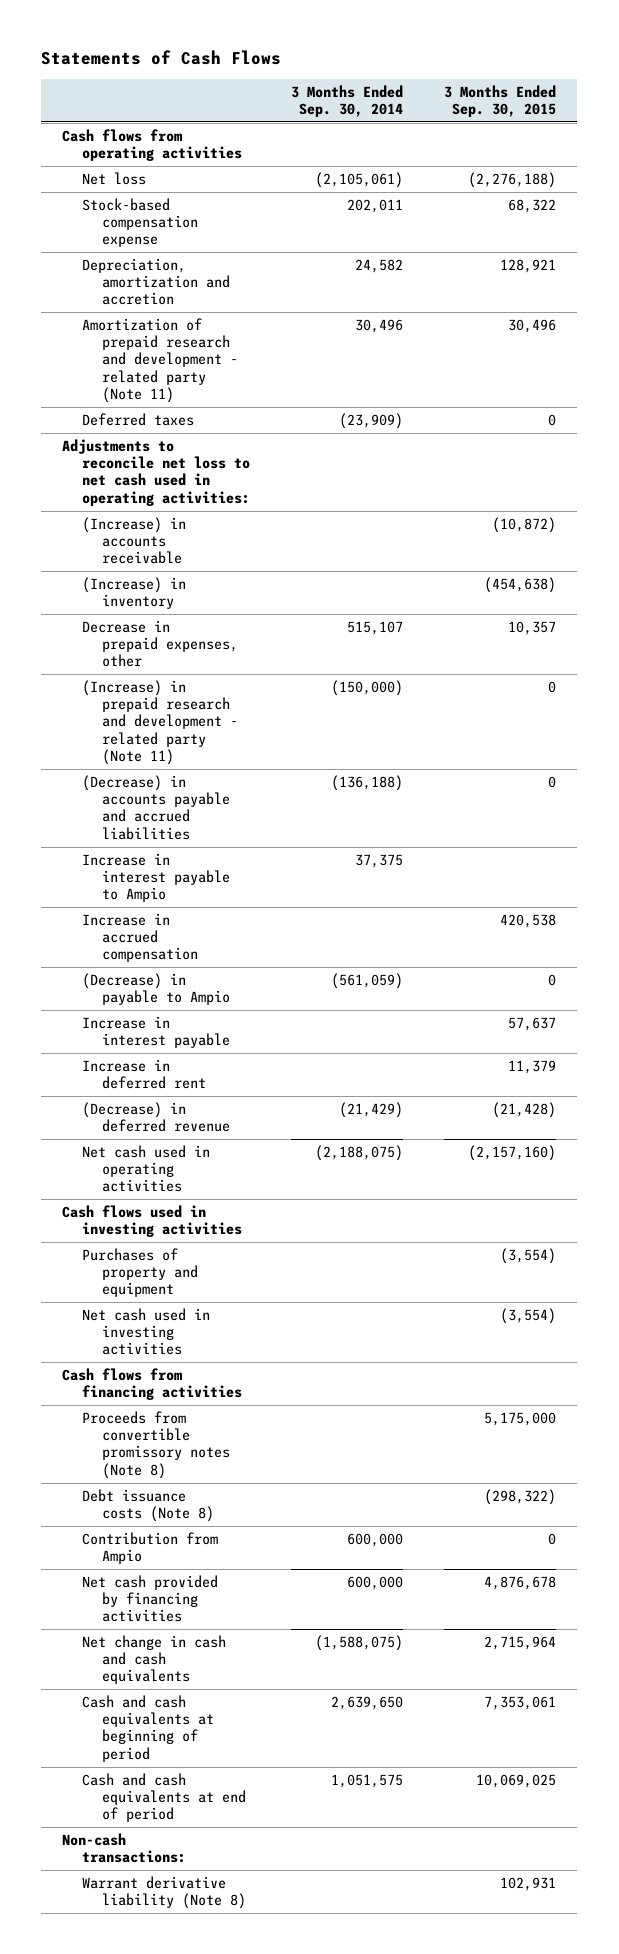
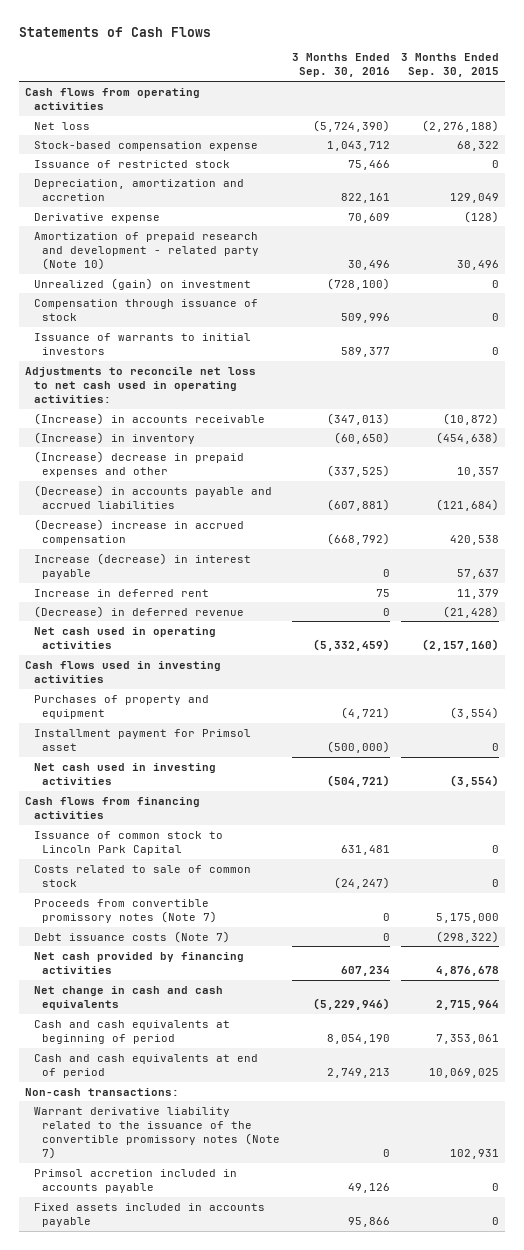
[291,84,404,118] 3 Months Ended Sep. 30, 2014 -> none
none -> [291,53,390,78] 3 Months Ended Sep. 30, 2016
[82,413,195,427] Deferred taxes -> none
none -> [33,159,230,168] Issuance of restricted stock
[500,259,557,274] 128,921 -> [450,192,500,203] 129,049
none -> [33,212,160,223] Derivative expense
[82,318,238,403] Amortization of prepaid research and development - related party (Note 11) -> [33,231,260,271] Amortization of prepaid research and development - related party (Note 10)
none -> [33,277,251,290] Unrealized (gain) on investment
none -> [33,298,258,321] Compensation through issuance of stock
none -> [33,332,251,355] Issuance of warrants to initial investors
[82,680,238,765] (Increase) in prepaid research and development - related party (Note 11) -> none
[82,853,230,903] Increase in interest payable to Ampio -> none
[82,973,230,1006] (Decrease) in payable to Ampio -> none
[82,620,238,668] Decrease in prepaid expenses, other -> [33,450,244,477] (Increase) decrease in prepaid expenses and other
[548,776,557,789] 0 -> [436,498,500,511] (121,684)
[82,913,198,963] Increase in accrued compensation -> [33,518,244,545] (Decrease) increase in accrued compensation
[82,1016,230,1049] Increase in interest payable -> [33,552,251,579] Increase (decrease) in interest payable
none -> [33,728,251,751] Installment payment for Primsol asset
[82,1532,219,1565] Contribution from Ampio -> none
none -> [33,830,223,855] Issuance of common stock to Lincoln Park Capital
none -> [33,864,251,887] Costs related to sale of common stock
[82,1411,230,1479] Proceeds from convertible promissory notes (Note 8) -> [33,898,218,923] Proceeds from convertible promissory notes (Note 7)
[82,1489,214,1523] Debt issuance costs (Note 8) -> [33,930,230,943] Debt issuance costs (Note 7)
[82,1876,246,1910] Warrant derivative liability (Note 8) -> [33,1106,281,1160] Warrant derivative liability related to the issuance of the convertible promissory notes (Note 7)
none -> [33,1168,237,1193] Primsol accretion included in accounts payable
none -> [33,1202,265,1227] Fixed assets included in accounts payable

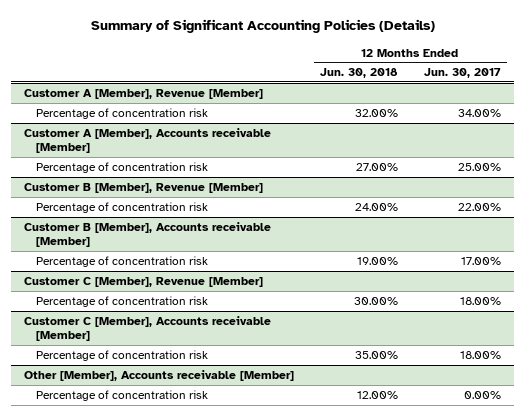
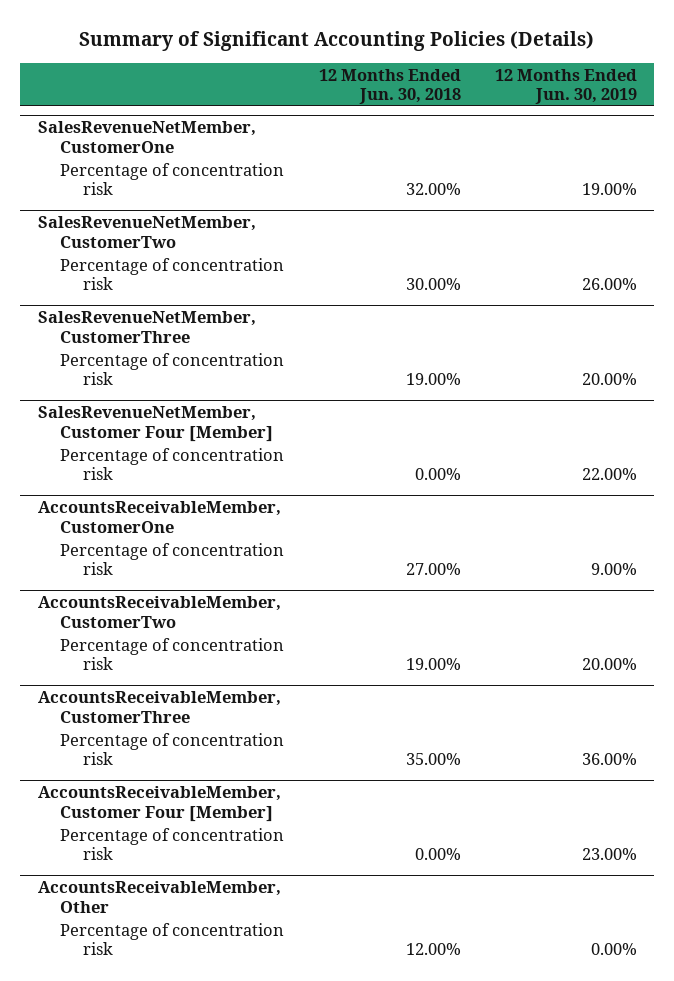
[423,68,501,79] Jun. 30, 2017 -> none
none -> [494,68,637,104] 12 Months Ended Jun. 30, 2019
[24,88,264,99] Customer A [Member], Revenue [Member] -> none
none -> [37,121,256,153] SalesRevenueNetMember, CustomerOne
[24,127,272,154] Customer A [Member], Accounts receivable [Member] -> none
none -> [37,216,256,248] SalesRevenueNetMember, CustomerTwo
none -> [60,257,285,290] Percentage of concentration risk
none -> [37,311,256,343] SalesRevenueNetMember, CustomerThree
none -> [60,352,285,385] Percentage of concentration risk
none -> [37,406,274,442] SalesRevenueNetMember, Customer Four [Member]
none -> [60,447,285,480] Percentage of concentration risk
none -> [37,501,281,533] AccountsReceivableMember, CustomerOne
[24,182,264,193] Customer B [Member], Revenue [Member] -> none
[35,201,208,213] Percentage of concentration risk -> none
[24,221,272,248] Customer B [Member], Accounts receivable [Member] -> none
none -> [37,596,281,628] AccountsReceivableMember, CustomerTwo
[24,276,264,287] Customer C [Member], Revenue [Member] -> none
[35,295,208,307] Percentage of concentration risk -> none
[24,315,272,342] Customer C [Member], Accounts receivable [Member] -> none
none -> [37,691,281,723] AccountsReceivableMember, CustomerThree
[24,369,295,381] Other [Member], Accounts receivable [Member] -> none
none -> [37,786,281,822] AccountsReceivableMember, Customer Four [Member]
none -> [60,827,285,860] Percentage of concentration risk
none -> [37,881,281,913] AccountsReceivableMember, Other

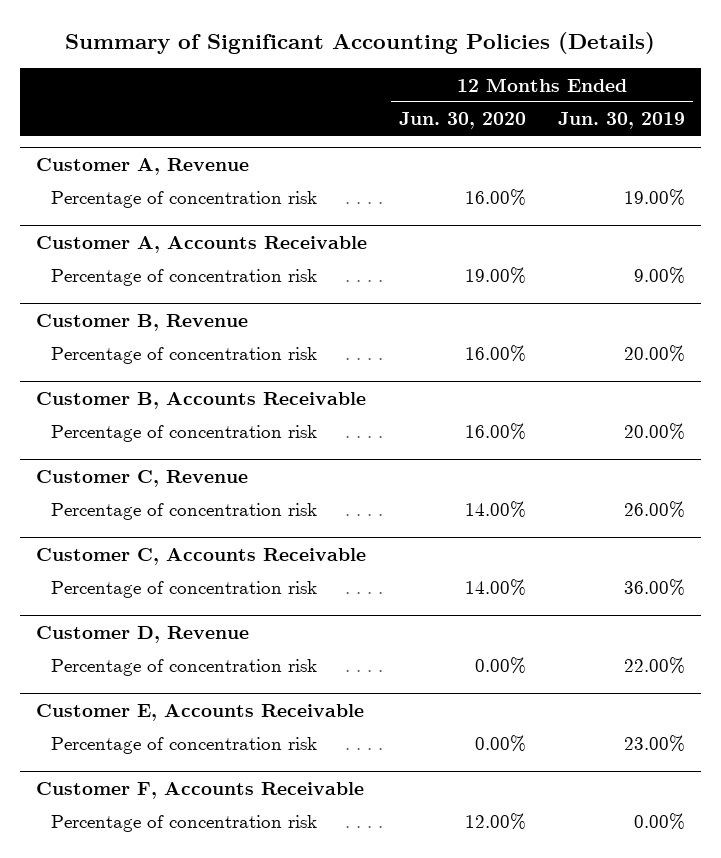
[318,68,461,104] 12 Months Ended Jun. 30, 2018 -> none
none -> [398,112,526,130] Jun. 30, 2020
[37,121,256,153] SalesRevenueNetMember, CustomerOne -> none
none -> [35,157,249,175] Customer A, Revenue
[37,216,256,248] SalesRevenueNetMember, CustomerTwo -> none
[60,257,285,290] Percentage of concentration risk -> none
[37,311,256,343] SalesRevenueNetMember, CustomerThree -> none
[60,352,285,385] Percentage of concentration risk -> none
[37,406,274,442] SalesRevenueNetMember, Customer Four [Member] -> none
[60,447,285,480] Percentage of concentration risk -> none
[37,501,281,533] AccountsReceivableMember, CustomerOne -> none
none -> [35,235,367,253] Customer A, Accounts Receivable
[37,596,281,628] AccountsReceivableMember, CustomerTwo -> none
none -> [35,313,248,331] Customer B, Revenue
[37,691,281,723] AccountsReceivableMember, CustomerThree -> none
none -> [35,391,366,409] Customer B, Accounts Receivable
none -> [50,425,317,443] Percentage of concentration risk
none -> [35,469,248,487] Customer C, Revenue
none -> [50,503,317,521] Percentage of concentration risk
none -> [35,547,366,565] Customer C, Accounts Receivable
[37,786,281,822] AccountsReceivableMember, Customer Four [Member] -> none
none -> [35,625,249,643] Customer D, Revenue
none -> [50,659,317,677] Percentage of concentration risk
none -> [35,703,364,721] Customer E, Accounts Receivable
[37,881,281,913] AccountsReceivableMember, Other -> none
none -> [35,781,364,799] Customer F, Accounts Receivable

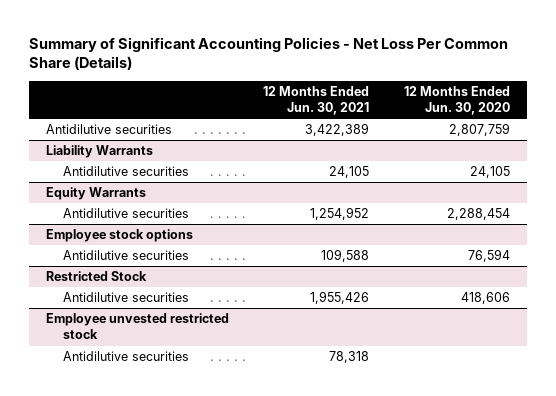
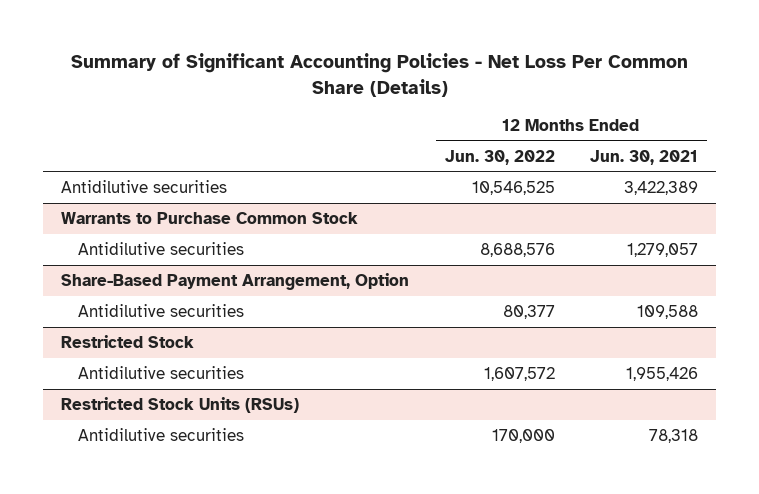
[403,85,510,116] 12 Months Ended Jun. 30, 2020 -> none
none -> [444,149,555,165] Jun. 30, 2022
[46,145,154,159] Liability Warrants -> none
[46,187,147,201] Equity Warrants -> none
[63,208,190,219] Antidilutive securities -> none
none -> [60,211,358,224] Warrants to Purchase Common Stock
[329,166,370,179] 24,105 -> [627,242,699,257] 1,279,057
[46,229,194,243] Employee stock options -> [60,272,409,290] Share-Based Payment Arrangement, Option
[46,313,230,340] Employee unvested restricted stock -> [60,396,299,413] Restricted Stock Units (RSUs)

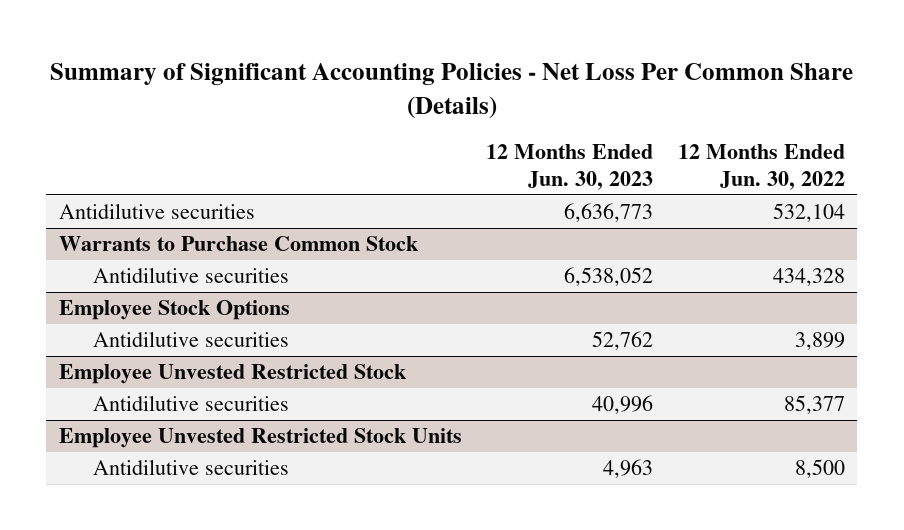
[590,149,699,165] Jun. 30, 2021 -> none
none -> [486,144,654,191] 12 Months Ended Jun. 30, 2023
[471,180,555,195] 10,546,525 -> [773,203,846,223] 532,104
[479,242,555,257] 8,688,576 -> [773,268,846,287] 434,328
[60,272,409,290] Share-Based Payment Arrangement, Option -> [58,300,290,321] Employee Stock Options
[502,304,555,319] 80,377 -> [795,332,846,351] 3,899
[60,334,194,348] Restricted Stock -> [58,364,406,385] Employee Unvested Restricted Stock
[483,366,555,381] 1,607,572 -> [784,395,846,415] 85,377
[60,396,299,413] Restricted Stock Units (RSUs) -> [58,428,462,449] Employee Unvested Restricted Stock Units
[491,428,555,443] 170,000 -> [795,459,846,479] 8,500

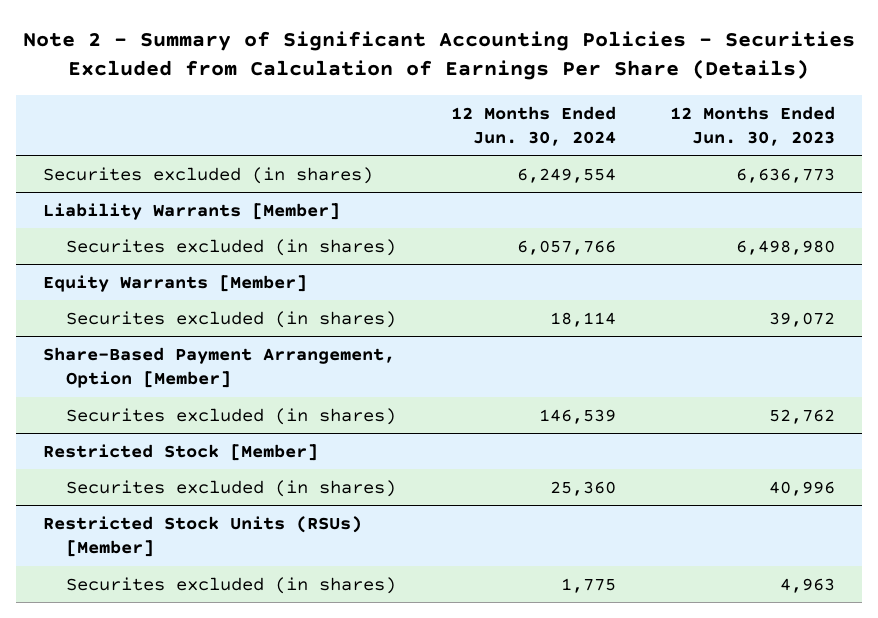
[49,63,853,120] Summary of Significant Accounting Policies - Net Loss Per Common Share (Details) -> [23,30,856,81] Note 2 - Summary of Significant Accounting Policies - Securities Excluded from Calculation of Earnings Per Share (Details)
[678,144,846,191] 12 Months Ended Jun. 30, 2022 -> none
none -> [450,105,616,146] 12 Months Ended Jun. 30, 2024
[58,236,418,252] Warrants to Purchase Common Stock -> none
[92,267,289,284] Antidilutive securities -> none
[58,203,255,220] Antidilutive securities -> [43,166,374,184] Securites excluded (in shares)
none -> [43,202,341,220] Liability Warrants [Member]
none -> [66,238,397,256] Securites excluded (in shares)
none -> [43,274,308,292] Equity Warrants [Member]
none -> [66,310,397,328] Securites excluded (in shares)
[58,300,290,321] Employee Stock Options -> [43,346,396,389] Share-Based Payment Arrangement, Option [Member]
[92,331,289,348] Antidilutive securities -> [66,407,397,425] Securites excluded (in shares)
[58,364,406,385] Employee Unvested Restricted Stock -> [43,443,319,461] Restricted Stock [Member]
[92,395,289,412] Antidilutive securities -> [66,479,397,497] Securites excluded (in shares)
[58,428,462,449] Employee Unvested Restricted Stock Units -> [43,515,363,558] Restricted Stock Units (RSUs) [Member]
[92,459,289,476] Antidilutive securities -> [66,576,397,594] Securites excluded (in shares)

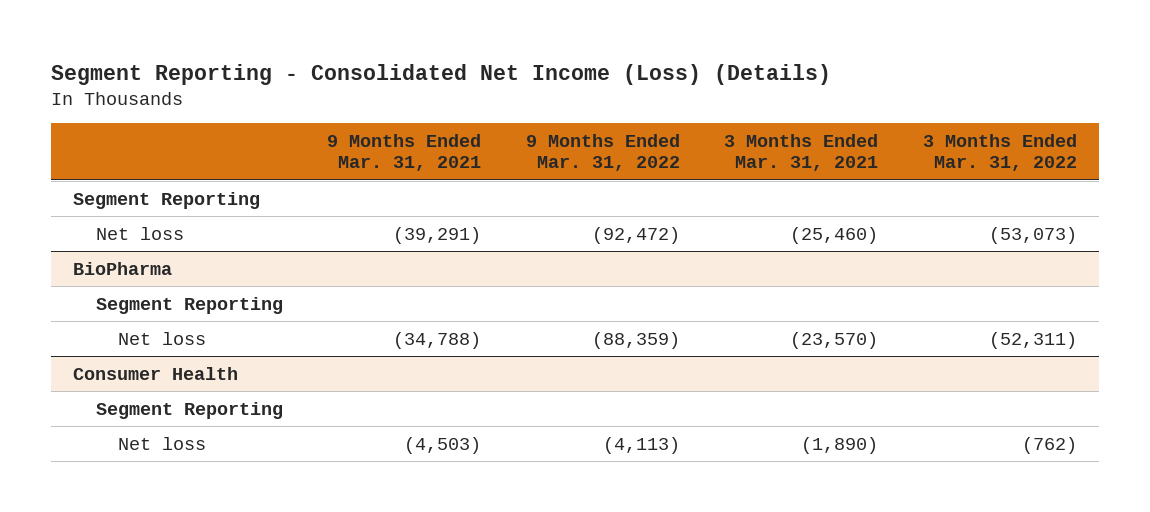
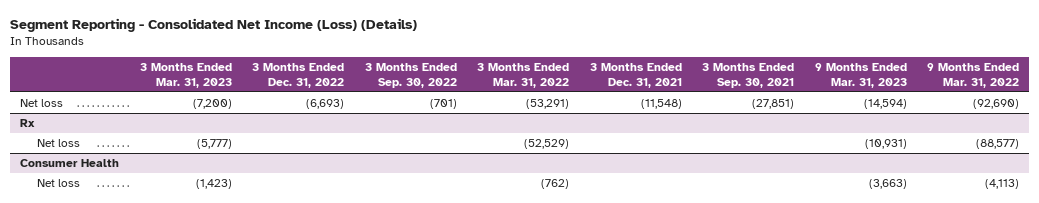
[327,134,482,172] 9 Months Ended Mar. 31, 2021 -> none
[724,134,879,172] 3 Months Ended Mar. 31, 2021 -> none
none -> [139,62,232,89] 3 Months Ended Mar. 31, 2023
none -> [252,62,345,89] 3 Months Ended Dec. 31, 2022
none -> [364,62,457,89] 3 Months Ended Sep. 30, 2022
none -> [589,62,682,89] 3 Months Ended Dec. 31, 2021
none -> [702,62,795,89] 3 Months Ended Sep. 30, 2021
none -> [814,62,907,89] 9 Months Ended Mar. 31, 2023
[72,191,260,209] Segment Reporting -> none
[72,261,172,275] BioPharma -> none
[95,296,283,314] Segment Reporting -> none
[591,226,680,244] (92,472) -> [973,99,1020,110] (92,690)
[988,226,1077,244] (53,073) -> [526,99,570,110] (53,291)
none -> [20,119,36,128] Rx
[591,331,680,349] (88,359) -> [976,139,1020,150] (88,577)
[988,331,1077,349] (52,311) -> [524,139,570,150] (52,529)
[95,401,283,419] Segment Reporting -> none

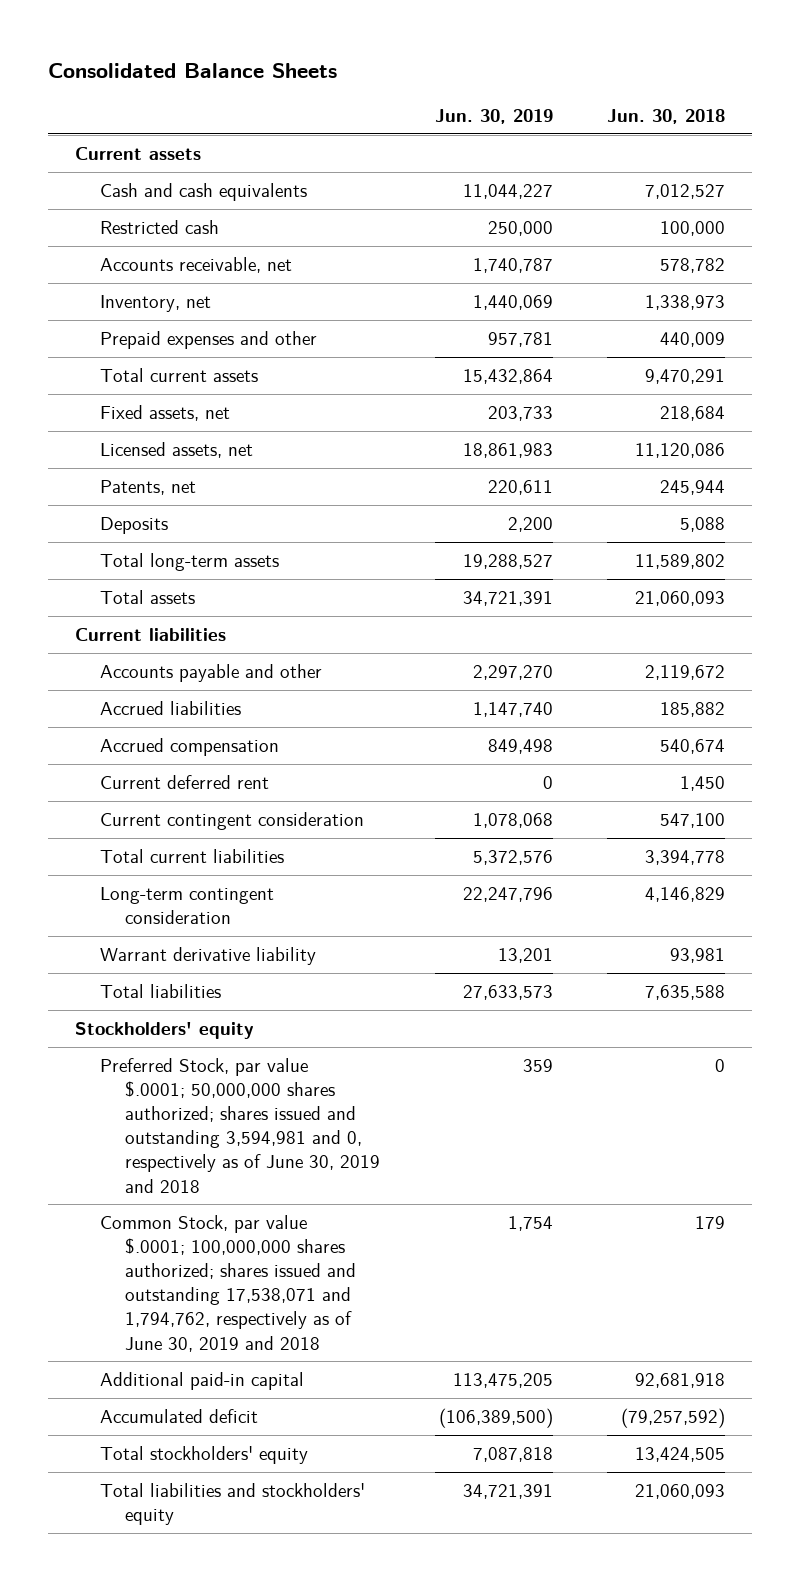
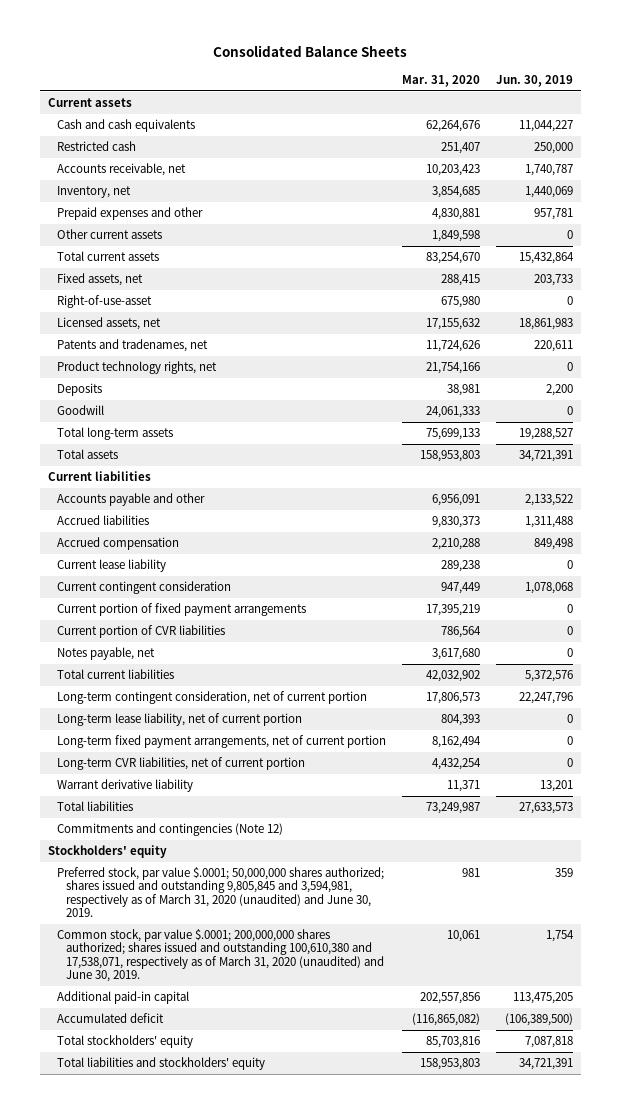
[606,108,725,124] Jun. 30, 2018 -> none
none -> [401,75,480,88] Mar. 31, 2020
none -> [56,229,162,240] Other current assets
none -> [56,295,152,309] Right-of-use-asset
[100,480,197,496] Patents, net -> [56,339,208,353] Patents and tradenames, net
none -> [56,361,217,375] Product technology rights, net
none -> [56,405,104,416] Goodwill
[472,665,553,681] 2,297,270 -> [524,494,573,507] 2,133,522
[472,702,553,718] 1,147,740 -> [524,516,573,529] 1,311,488
[100,775,270,790] Current deferred rent -> none
none -> [56,559,166,573] Current lease liability
none -> [56,603,306,617] Current portion of fixed payment arrangements
none -> [56,625,225,639] Current portion of CVR liabilities
none -> [56,647,155,661] Notes payable, net
[100,887,275,925] Long-term contingent consideration -> [56,691,367,705] Long-term contingent consideration, net of current portion
none -> [56,713,302,727] Long-term lease liability, net of current portion
none -> [56,735,386,749] Long-term fixed payment arrangements, net of current portion
none -> [56,757,305,771] Long-term CVR liabilities, net of current portion
none -> [56,823,283,837] Commitments and contingencies (Note 12)
[100,1058,381,1193] Preferred Stock, par value $.0001; 50,000,000 shares authorized; shares issued and outstanding 3,594,981 and 0, respectively as of June 30, 2019 and 2018 -> [56,867,384,918] Preferred stock, par value $.0001; 50,000,000 shares authorized; shares issued and outstanding 9,805,845 and 3,594,981, respectively as of March 31, 2020 (unaudited) and June 30, 2019.
[100,1215,357,1352] Common Stock, par value $.0001; 100,000,000 shares authorized; shares issued and outstanding 17,538,071 and 1,794,762, respectively as of June 30, 2019 and 2018 -> [56,929,384,983] Common stock, par value $.0001; 200,000,000 shares authorized; shares issued and outstanding 100,610,380 and 17,538,071, respectively as of March 31, 2020 (unaudited) and June 30, 2019.

